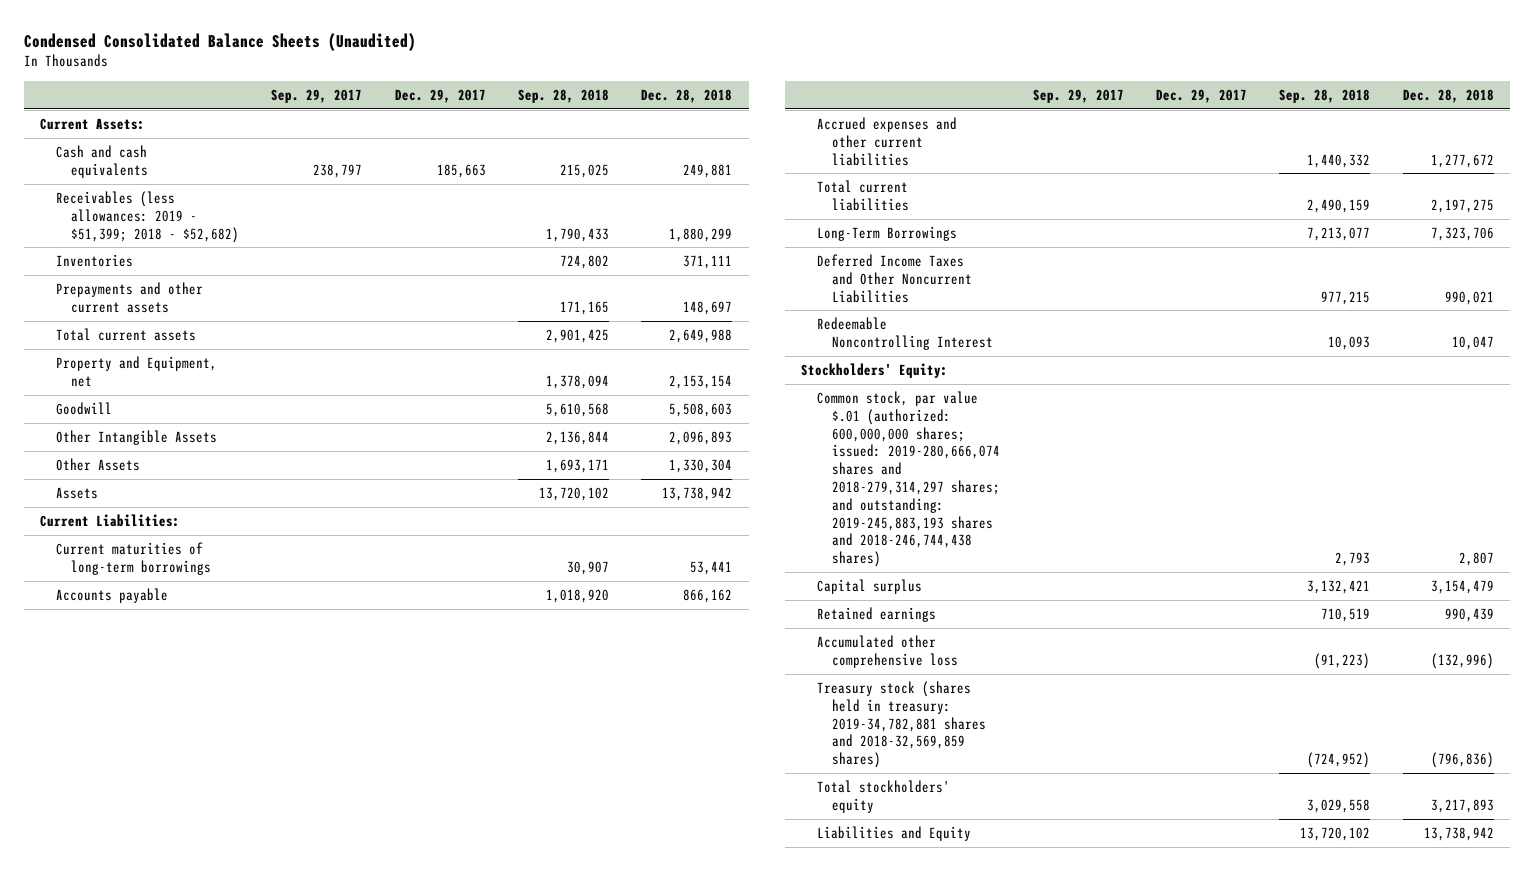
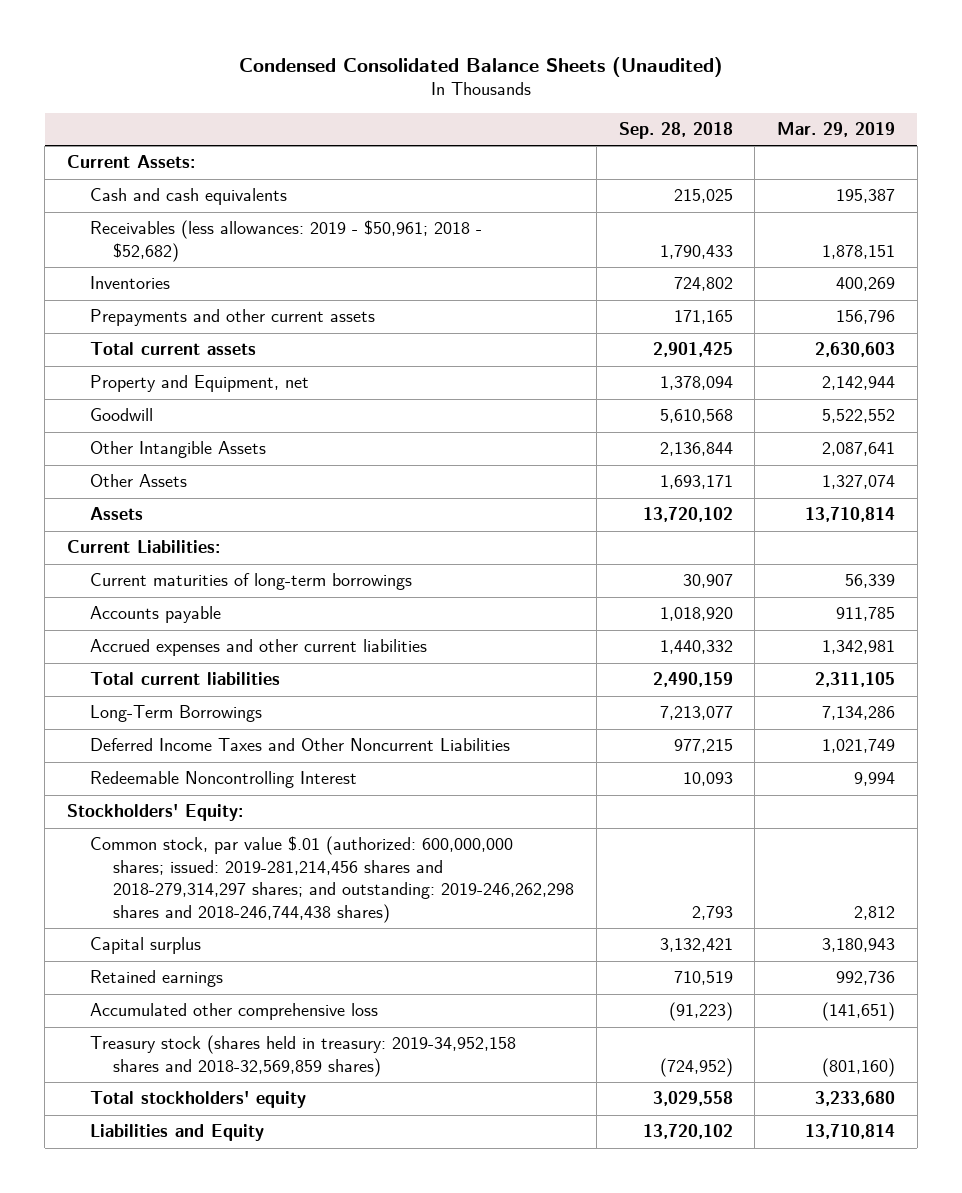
[271,89,363,104] Sep. 29, 2017 -> none
[394,89,486,104] Dec. 29, 2017 -> none
[641,89,733,104] Dec. 28, 2018 -> none
none -> [776,122,895,138] Mar. 29, 2019
[55,191,239,243] Receivables (less allowances: 2019 - $51,399; 2018 - $52,682) -> [90,220,483,262] Receivables (less allowances: 2019 - $50,961; 2018 - $52,682)
[816,391,1001,568] Common stock, par value $.01 (authorized: 600,000,000 shares; issued: 2019-280,666,074 shares and 2018-279,314,297 shares; and outstanding: 2019-245,883,193 shares and 2018-246,744,438 shares) -> [90,836,575,923] Common stock, par value $.01 (authorized: 600,000,000 shares; issued: 2019-281,214,456 shares and 2018-279,314,297 shares; and outstanding: 2019-246,262,298 shares and 2018-246,744,438 shares)
[816,681,987,769] Treasury stock (shares held in treasury: 2019-34,782,881 shares and 2018-32,569,859 shares) -> [90,1035,517,1077] Treasury stock (shares held in treasury: 2019-34,952,158 shares and 2018-32,569,859 shares)

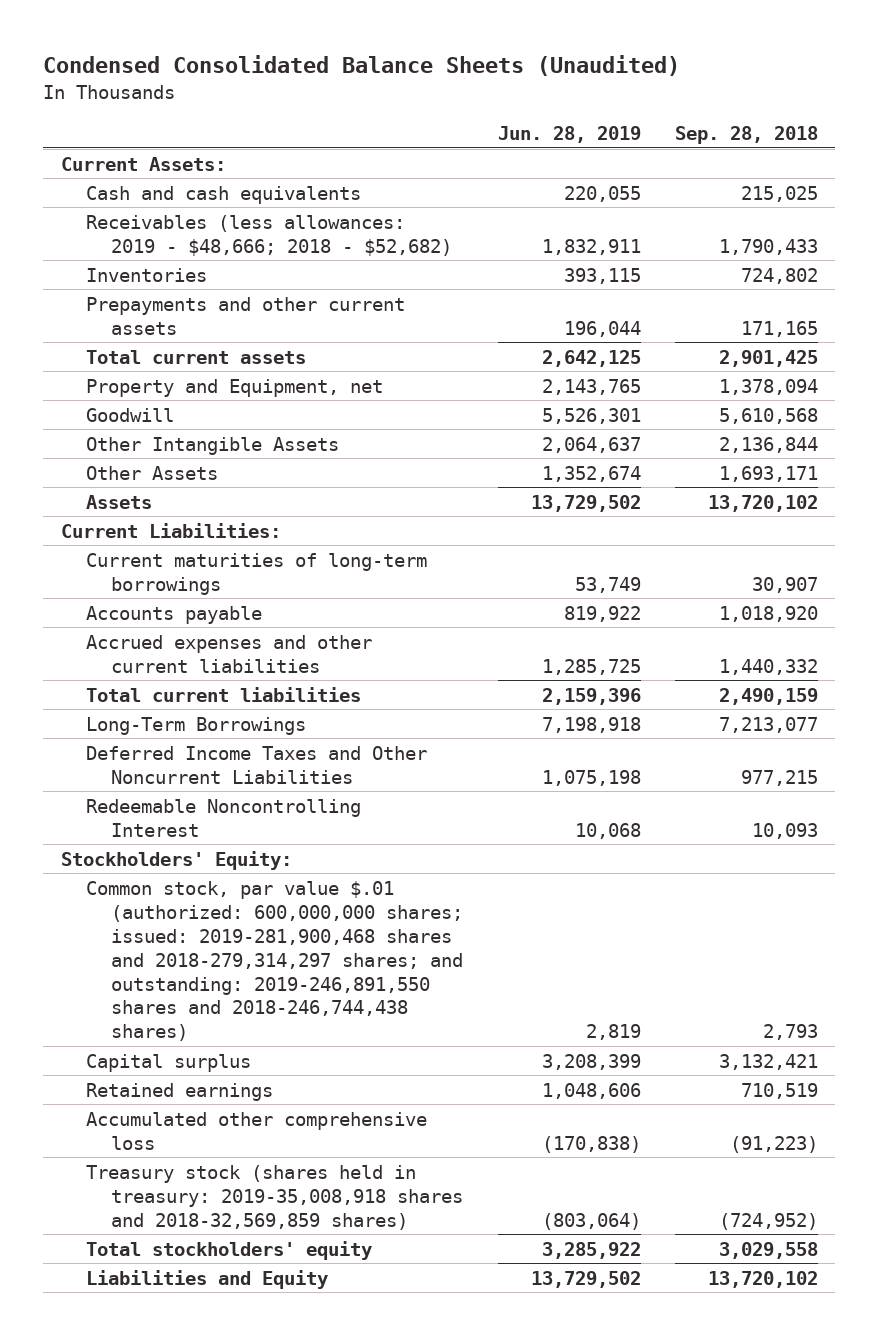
[776,122,895,138] Mar. 29, 2019 -> none
none -> [497,125,641,143] Jun. 28, 2019
[90,220,483,262] Receivables (less allowances: 2019 - $50,961; 2018 - $52,682) -> [85,214,453,256] Receivables (less allowances: 2019 - $48,666; 2018 - $52,682)
[90,836,575,923] Common stock, par value $.01 (authorized: 600,000,000 shares; issued: 2019-281,214,456 shares and 2018-279,314,297 shares; and outstanding: 2019-246,262,298 shares and 2018-246,744,438 shares) -> [85,880,464,1042] Common stock, par value $.01 (authorized: 600,000,000 shares; issued: 2019-281,900,468 shares and 2018-279,314,297 shares; and outstanding: 2019-246,891,550 shares and 2018-246,744,438 shares)
[90,1035,517,1077] Treasury stock (shares held in treasury: 2019-34,952,158 shares and 2018-32,569,859 shares) -> [85,1164,464,1230] Treasury stock (shares held in treasury: 2019-35,008,918 shares and 2018-32,569,859 shares)

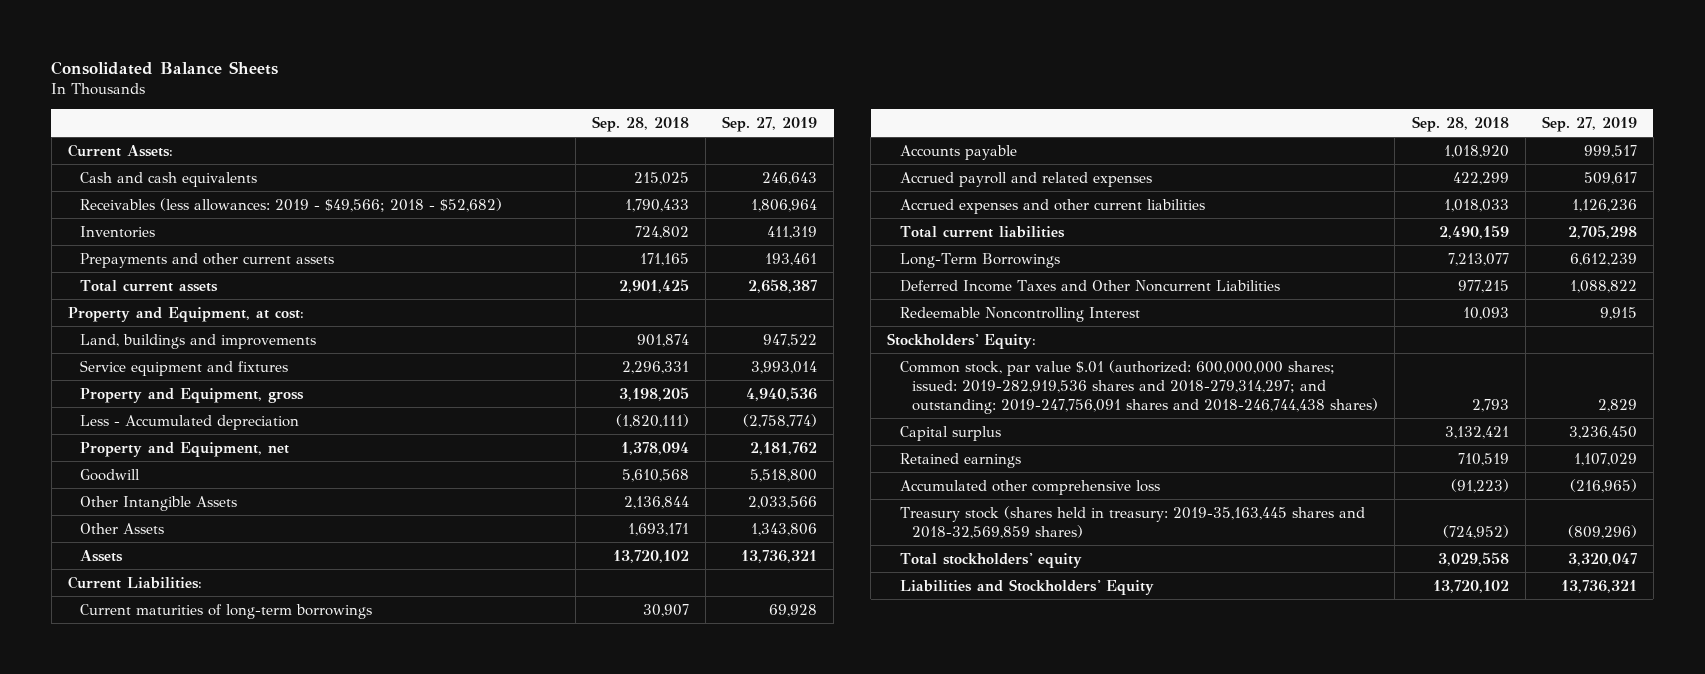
[43,55,681,77] Condensed Consolidated Balance Sheets (Unaudited) -> [51,61,279,76] Consolidated Balance Sheets
[497,125,641,143] Jun. 28, 2019 -> none
none -> [722,115,818,132] Sep. 27, 2019
[85,214,453,256] Receivables (less allowances: 2019 - $48,666; 2018 - $52,682) -> [80,197,503,212] Receivables (less allowances: 2019 - $49,566; 2018 - $52,682)
none -> [67,306,304,322] Property and Equipment, at cost:
none -> [80,333,317,349] Land, buildings and improvements
none -> [80,359,289,376] Service equipment and fixtures
none -> [80,387,305,403] Property and Equipment, gross
none -> [80,414,300,430] Less - Accumulated depreciation
none -> [899,171,1152,187] Accrued payroll and related expenses
[719,658,819,675] 1,440,332 -> [1443,198,1509,212] 1,018,033
[85,880,464,1042] Common stock, par value $.01 (authorized: 600,000,000 shares; issued: 2019-281,900,468 shares and 2018-279,314,297 shares; and outstanding: 2019-246,891,550 shares and 2018-246,744,438 shares) -> [899,359,1379,414] Common stock, par value $.01 (authorized: 600,000,000 shares; issued: 2019-282,919,536 shares and 2018-279,314,297; and outstanding: 2019-247,756,091 shares and 2018-246,744,438 shares)
[85,1164,464,1230] Treasury stock (shares held in treasury: 2019-35,008,918 shares and 2018-32,569,859 shares) -> [899,505,1365,539] Treasury stock (shares held in treasury: 2019-35,163,445 shares and 2018-32,569,859 shares)
[85,1269,328,1289] Liabilities and Equity -> [899,578,1154,595] Liabilities and Stockholders' Equity

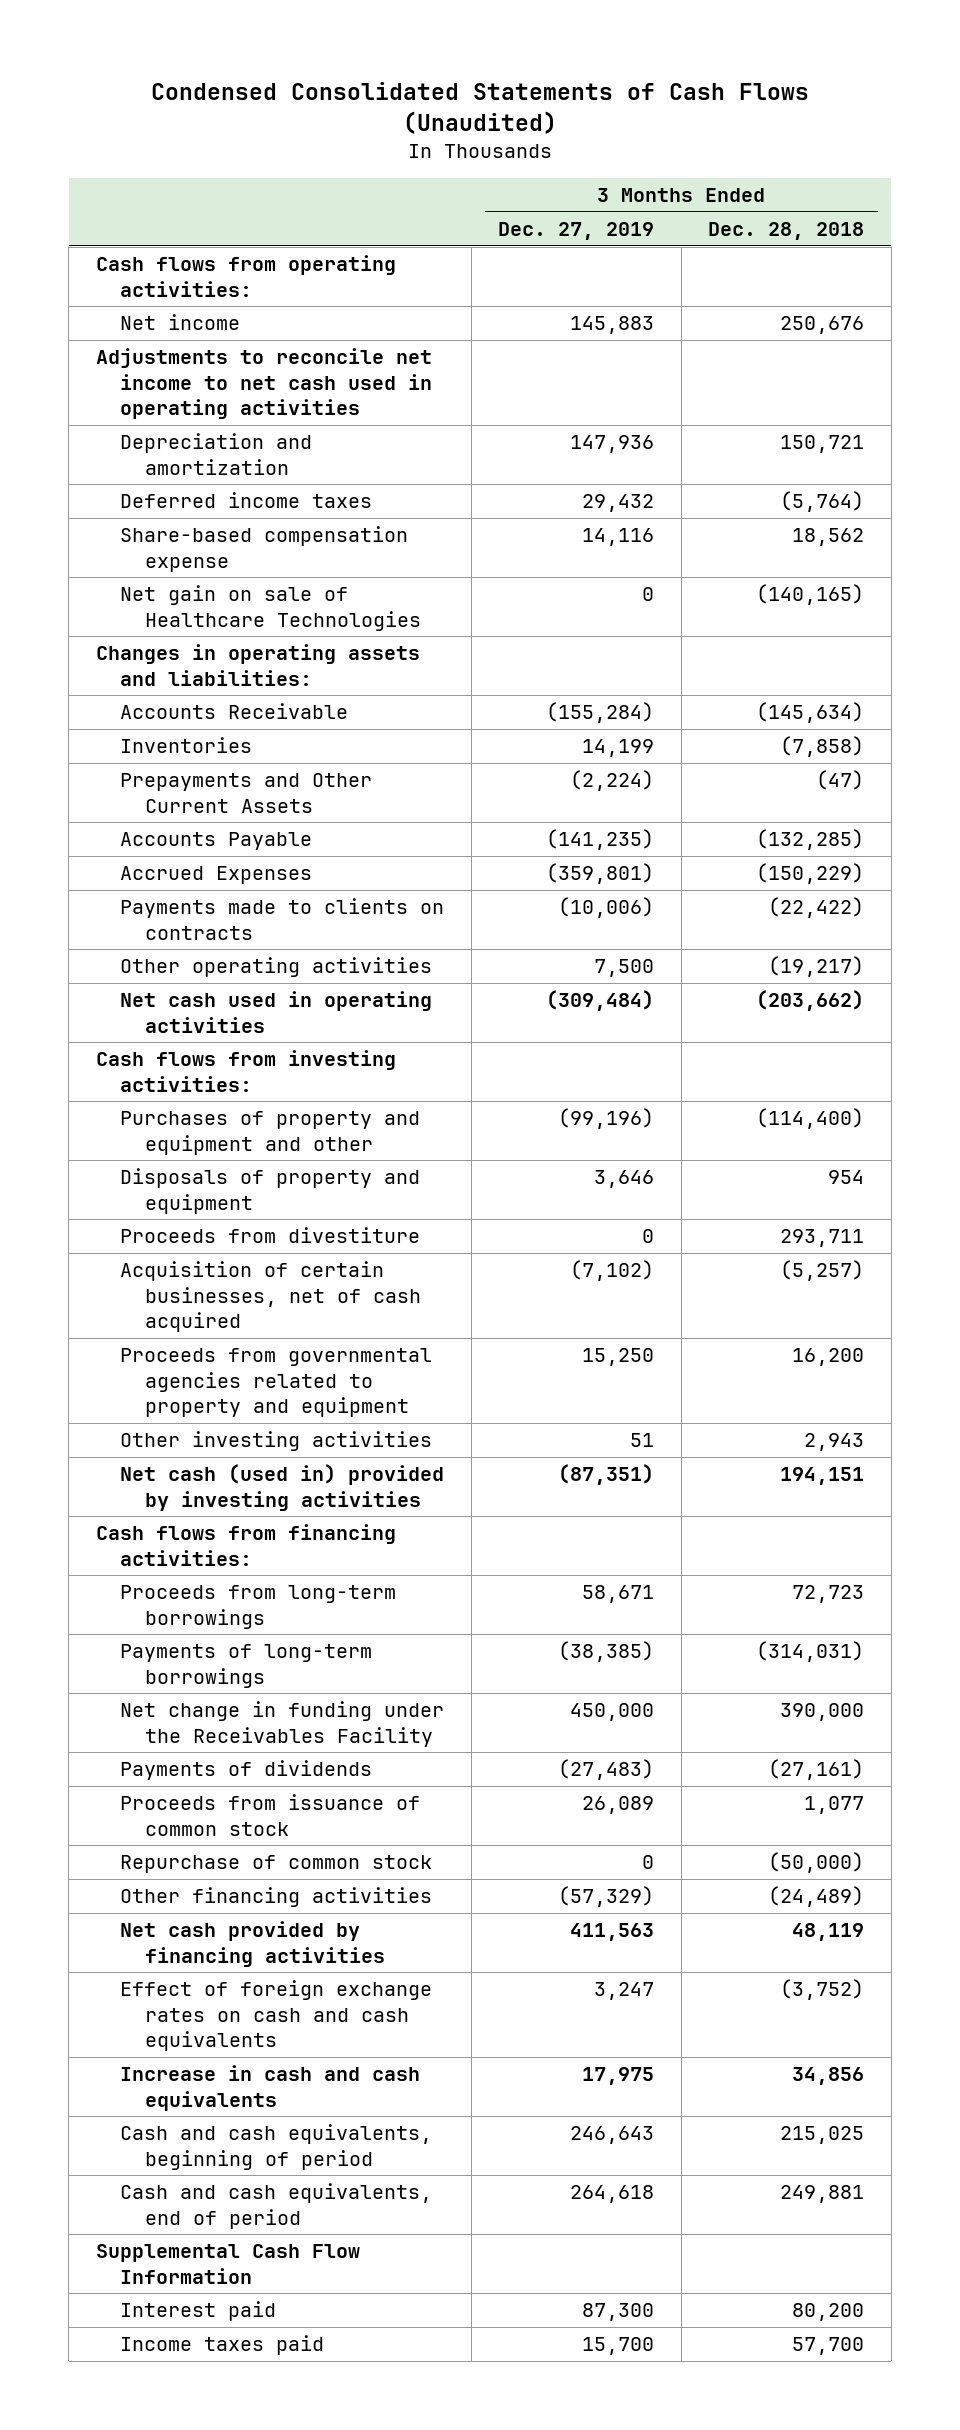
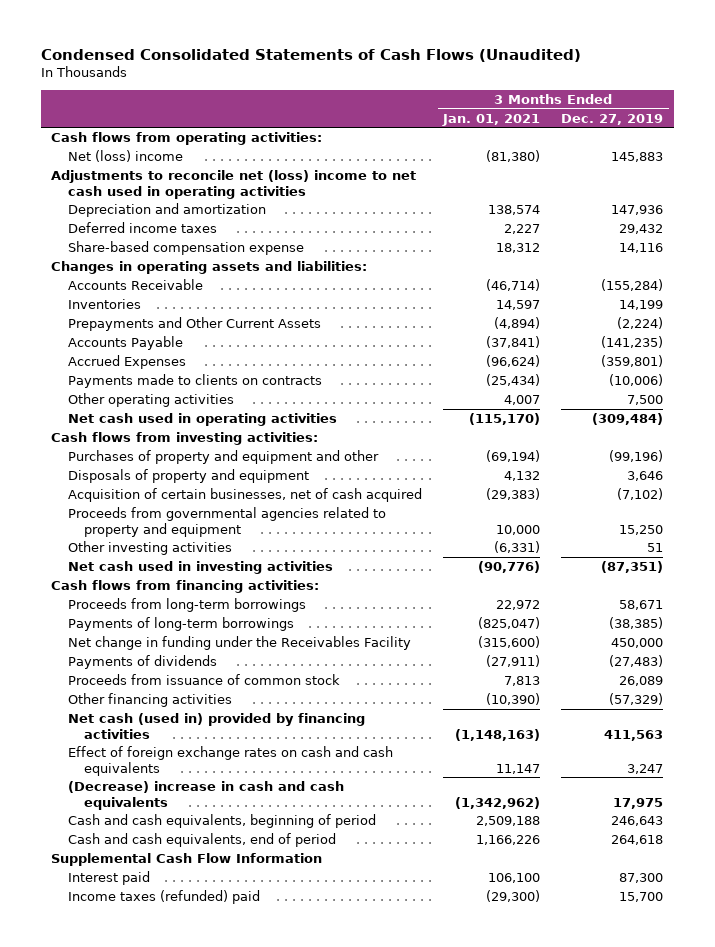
[708,222,865,241] Dec. 28, 2018 -> none
none -> [442,113,541,126] Jan. 01, 2021
[120,314,241,331] Net income -> [67,149,183,162] Net (loss) income
[95,348,433,420] Adjustments to reconcile net income to net cash used in operating activities -> [51,169,417,199] Adjustments to reconcile net (loss) income to net cash used in operating activities
[120,585,422,631] Net gain on sale of Healthcare Technologies -> none
[120,1227,421,1244] Proceeds from divestiture -> none
[120,1464,445,1511] Net cash (used in) provided by investing activities -> [67,560,333,574] Net cash used in investing activities
[120,1855,433,1874] Repurchase of common stock -> none
[120,1921,386,1967] Net cash provided by financing activities -> [67,712,365,739] Net cash (used in) provided by financing activities
[120,2065,421,2111] Increase in cash and cash equivalents -> [67,780,344,810] (Decrease) increase in cash and cash equivalents
[120,2335,325,2356] Income taxes paid -> [67,889,260,904] Income taxes (refunded) paid

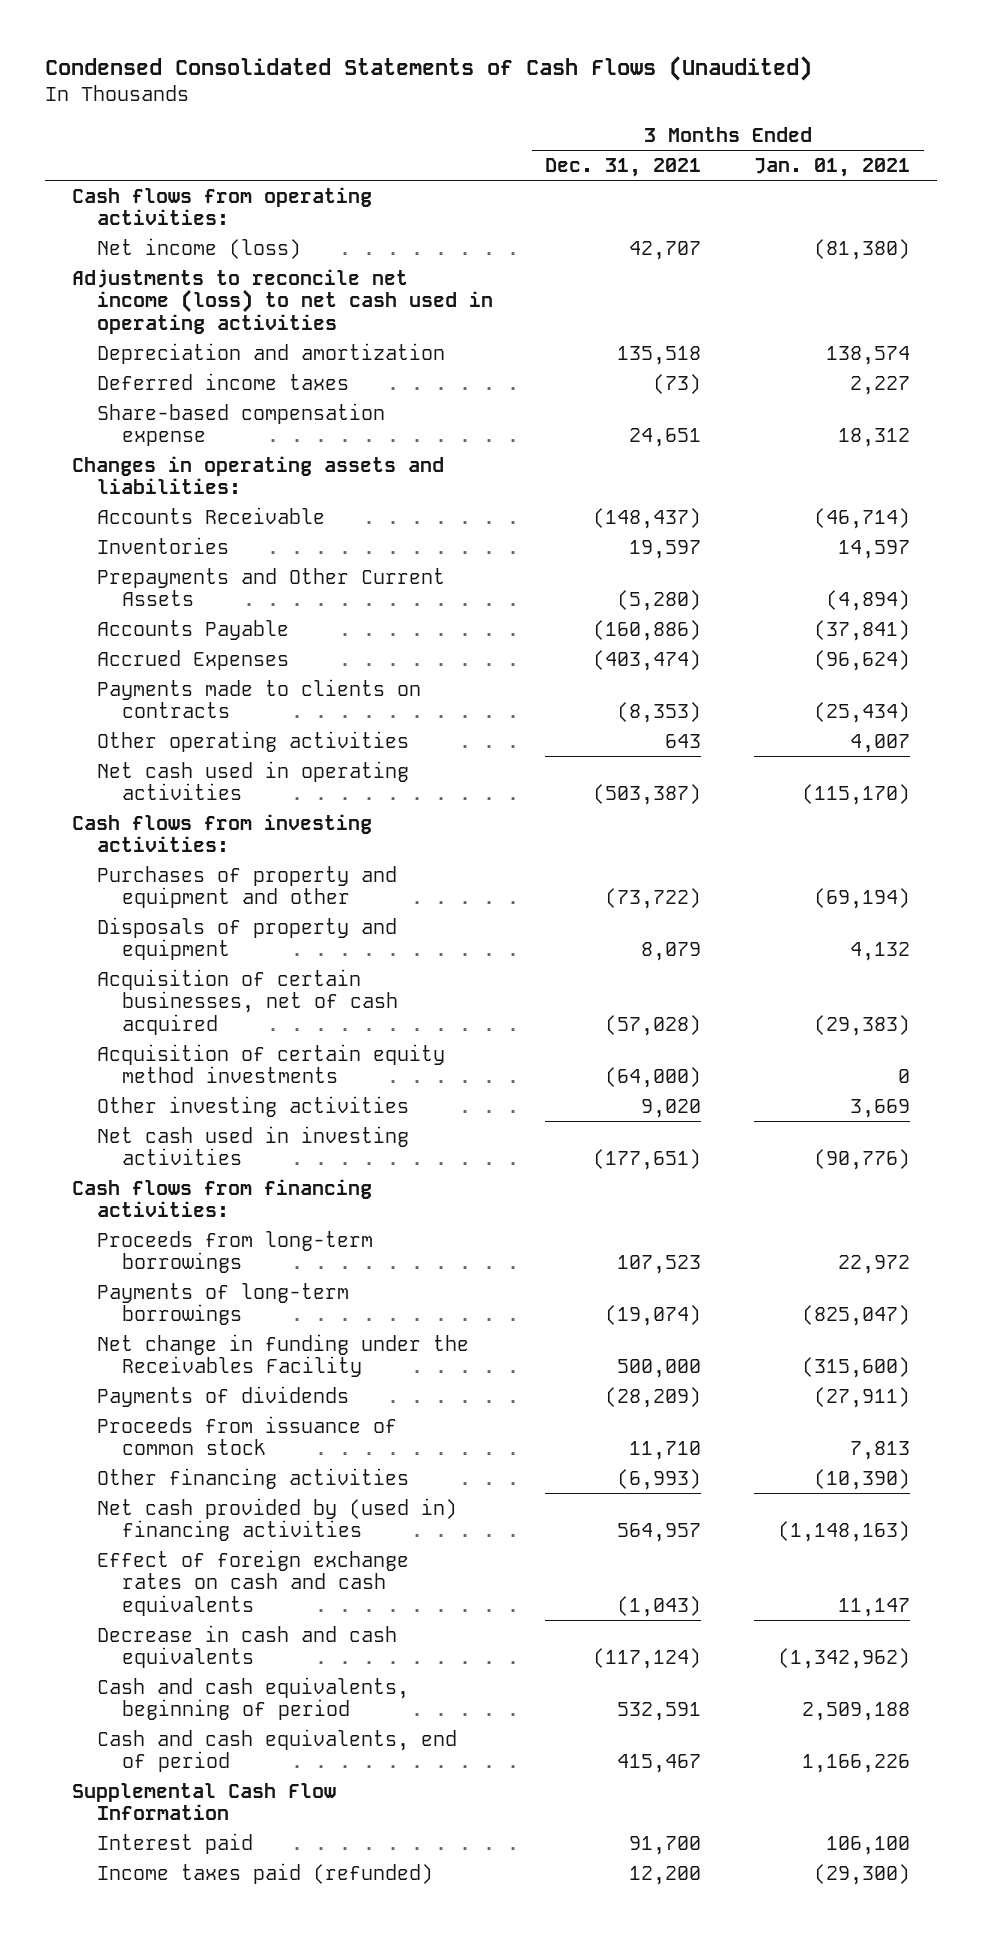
[561,113,664,125] Dec. 27, 2019 -> none
none -> [545,158,702,178] Dec. 31, 2021
[67,149,183,162] Net (loss) income -> [96,237,301,259] Net income (loss)
[51,169,417,199] Adjustments to reconcile net (loss) income to net cash used in operating activities -> [71,268,493,334] Adjustments to reconcile net income (loss) to net cash used in operating activities
[67,506,386,537] Proceeds from governmental agencies related to property and equipment -> none
none -> [96,1043,445,1084] Acquisition of certain equity method investments
[494,540,541,553] (6,331) -> [850,1098,911,1118] 3,669
[67,712,365,739] Net cash (used in) provided by financing activities -> [96,1497,457,1542] Net cash provided by (used in) financing activities
[67,780,344,810] (Decrease) increase in cash and cash equivalents -> [96,1624,397,1669] Decrease in cash and cash equivalents
[67,889,260,904] Income taxes (refunded) paid -> [96,1862,433,1884] Income taxes paid (refunded)

